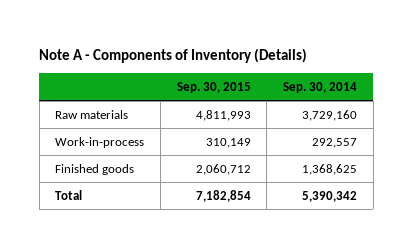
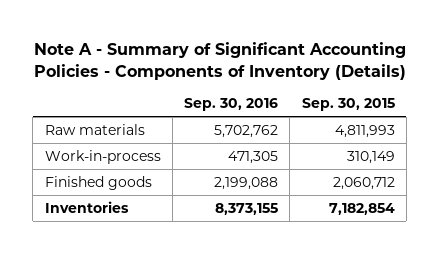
[39,47,308,63] Note A - Components of Inventory (Details) -> [33,41,406,80] Note A - Summary of Significant Accounting Policies - Components of Inventory (Details)
[283,81,358,93] Sep. 30, 2014 -> none
none -> [184,98,279,112] Sep. 30, 2016
[55,189,83,200] Total -> [44,200,129,213] Inventories

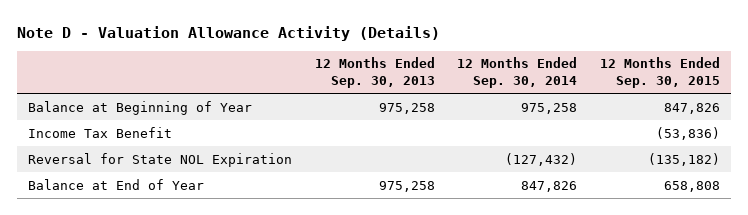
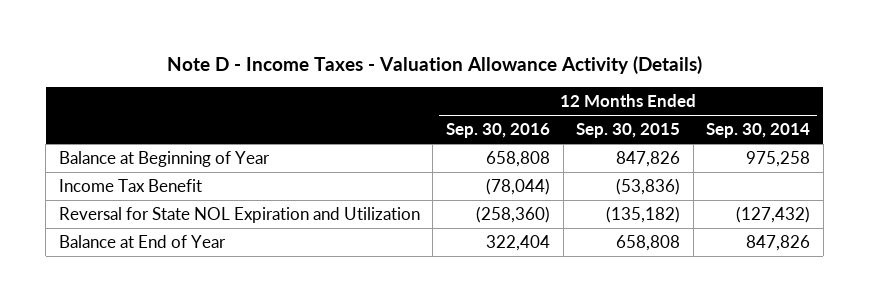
[17,25,441,41] Note D - Valuation Allowance Activity (Details) -> [166,56,702,75] Note D - Income Taxes - Valuation Allowance Activity (Details)
[314,57,435,89] 12 Months Ended Sep. 30, 2013 -> none
none -> [445,123,550,139] Sep. 30, 2016
[28,152,293,167] Reversal for State NOL Expiration -> [58,206,420,223] Reversal for State NOL Expiration and Utilization

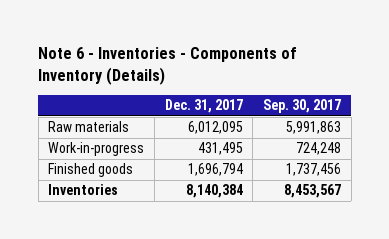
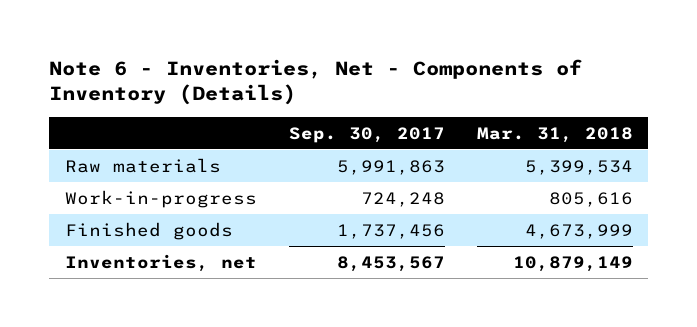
[38,47,298,85] Note 6 - Inventories - Components of Inventory (Details) -> [48,58,582,106] Note 6 - Inventories, Net - Components of Inventory (Details)
[164,99,243,114] Dec. 31, 2017 -> none
none -> [476,126,633,143] Mar. 31, 2018
[48,184,119,196] Inventories -> [64,253,257,272] Inventories, net

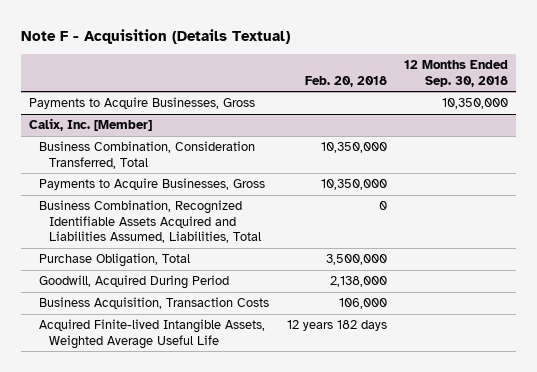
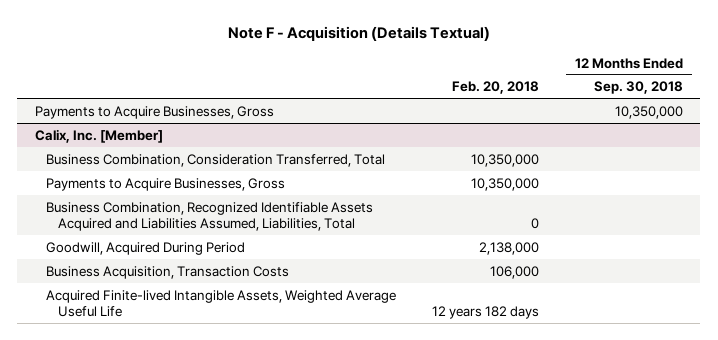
[39,253,191,268] Purchase Obligation, Total -> none

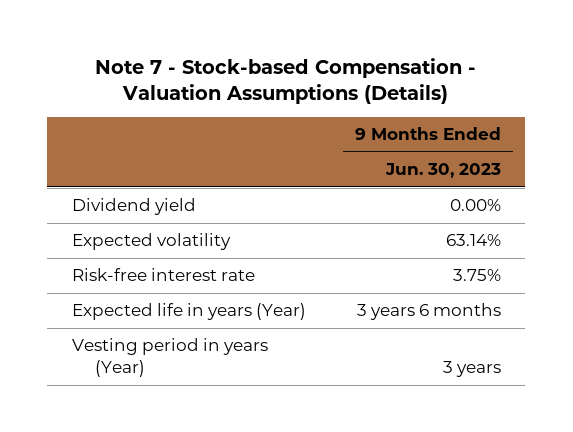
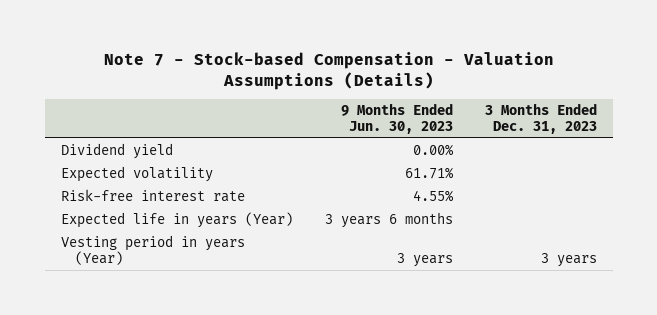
none -> [484,103,597,135] 3 Months Ended Dec. 31, 2023
[445,234,501,247] 63.14% -> [404,166,454,179] 61.71%
[452,269,501,282] 3.75% -> [412,189,454,202] 4.55%

